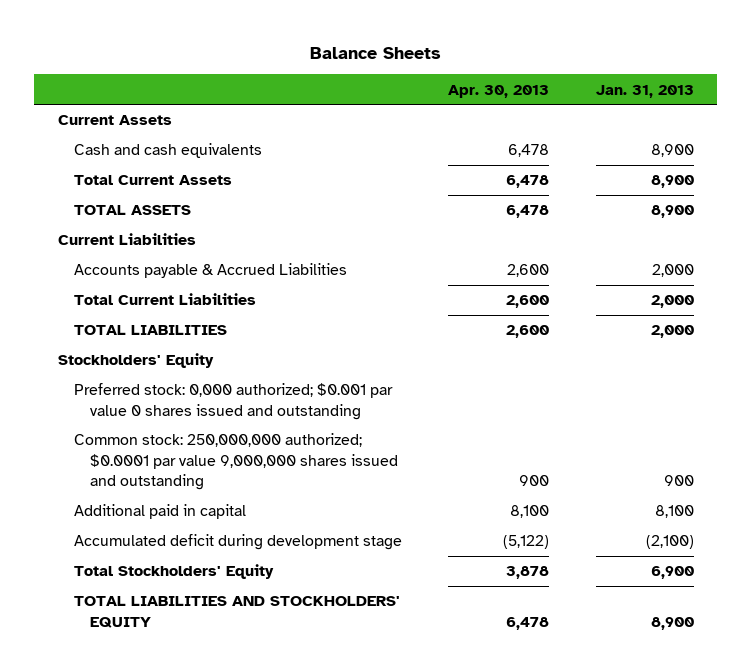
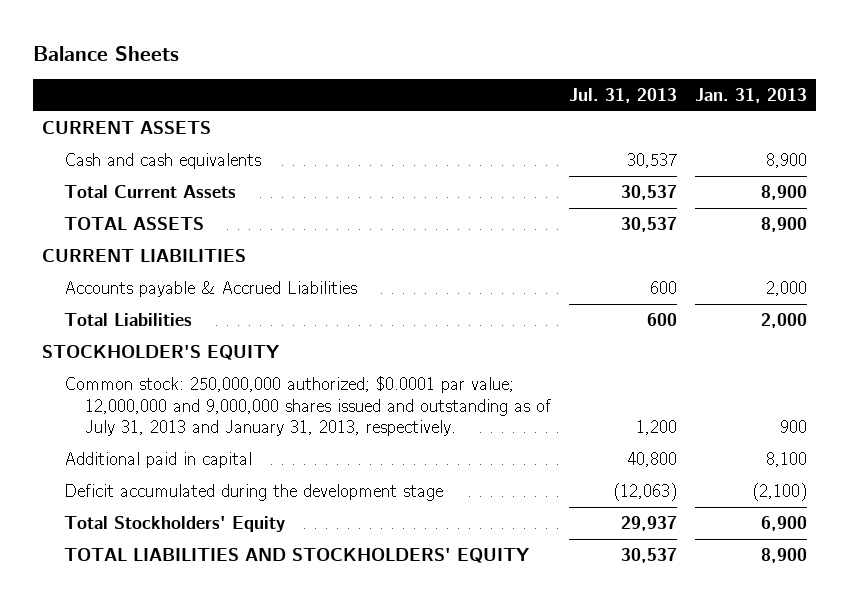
[448,84,550,98] Apr. 30, 2013 -> none
none -> [569,87,678,103] Jul. 31, 2013
[57,115,172,126] Current Assets -> [42,121,212,135] CURRENT ASSETS
[57,233,196,246] Current Liabilities -> [42,249,247,263] CURRENT LIABILITIES
[73,293,256,306] Total Current Liabilities -> none
[73,383,393,420] Preferred stock: 0,000 authorized; $0.001 par value 0 shares issued and outstanding -> none
[73,325,227,336] TOTAL LIABILITIES -> [63,313,192,327] Total Liabilities
[57,353,214,369] Stockholders' Equity -> [42,345,281,361] STOCKHOLDER'S EQUITY
[73,433,399,490] Common stock: 250,000,000 authorized; $0.0001 par value 9,000,000 shares issued and outstanding -> [63,376,552,436] Common stock: 250,000,000 authorized; $0.0001 par value; 12,000,000 and 9,000,000 shares issued and outstanding as of July 31, 2013 and January 31, 2013, respectively.
[73,534,402,551] Accumulated deficit during development stage -> [63,484,443,502] Deficit accumulated during the development stage

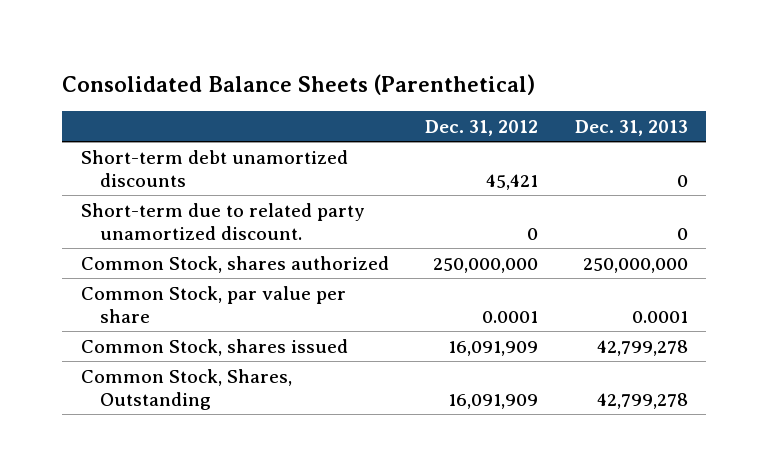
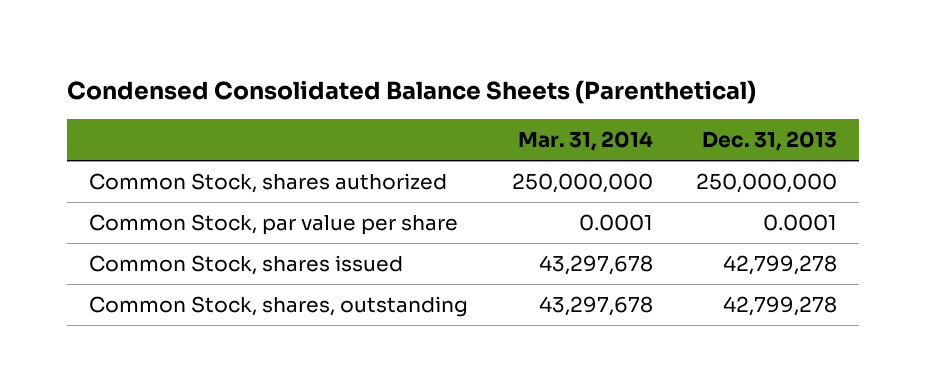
[62,74,536,96] Consolidated Balance Sheets (Parenthetical) -> [66,79,756,104] Condensed Consolidated Balance Sheets (Parenthetical)
[425,119,539,136] Dec. 31, 2012 -> none
none -> [517,131,653,152] Mar. 31, 2014
[80,149,348,187] Short-term debt unamortized discounts -> none
[80,202,365,240] Short-term due to related party unamortized discount. -> none
[80,368,292,410] Common Stock, Shares, Outstanding -> [88,295,468,317] Common Stock, shares, outstanding

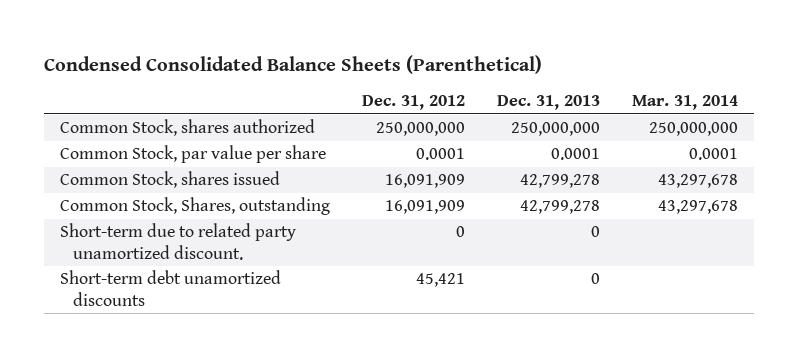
none -> [361,95,465,111] Dec. 31, 2012
[88,295,468,317] Common Stock, shares, outstanding -> [59,197,330,216] Common Stock, Shares, outstanding
none -> [59,223,296,260] Short-term due to related party unamortized discount.
none -> [59,270,281,306] Short-term debt unamortized discounts

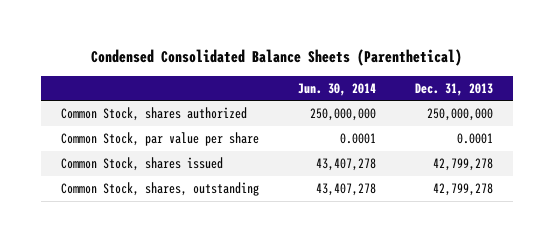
[361,95,465,111] Dec. 31, 2012 -> none
[632,95,739,111] Mar. 31, 2014 -> none
none -> [298,82,377,96] Jun. 30, 2014
[59,223,296,260] Short-term due to related party unamortized discount. -> none
[59,270,281,306] Short-term debt unamortized discounts -> none
[59,197,330,216] Common Stock, Shares, outstanding -> [60,182,259,197] Common Stock, shares, outstanding

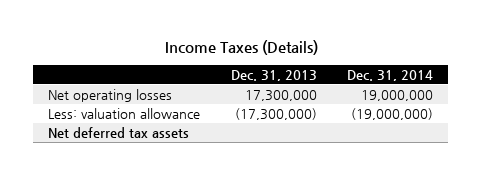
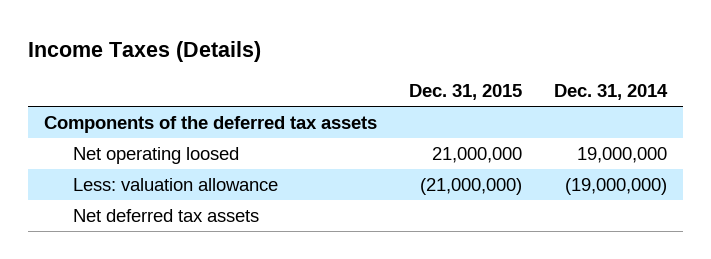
[230,69,317,81] Dec. 31, 2013 -> none
none -> [408,84,522,101] Dec. 31, 2015
none -> [43,115,377,133] Components of the deferred tax assets
[48,88,173,102] Net operating losses -> [73,146,240,164] Net operating loosed

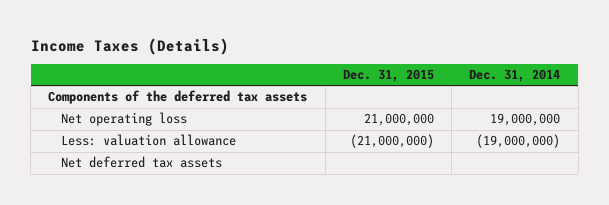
[73,146,240,164] Net operating loosed -> [60,112,187,127] Net operating loss

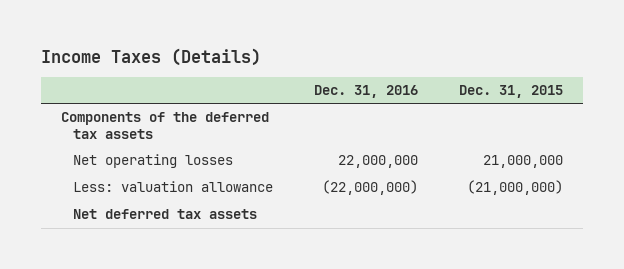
[469,68,561,82] Dec. 31, 2014 -> none
none -> [314,85,419,99] Dec. 31, 2016
[60,112,187,127] Net operating loss -> [73,154,234,169] Net operating losses

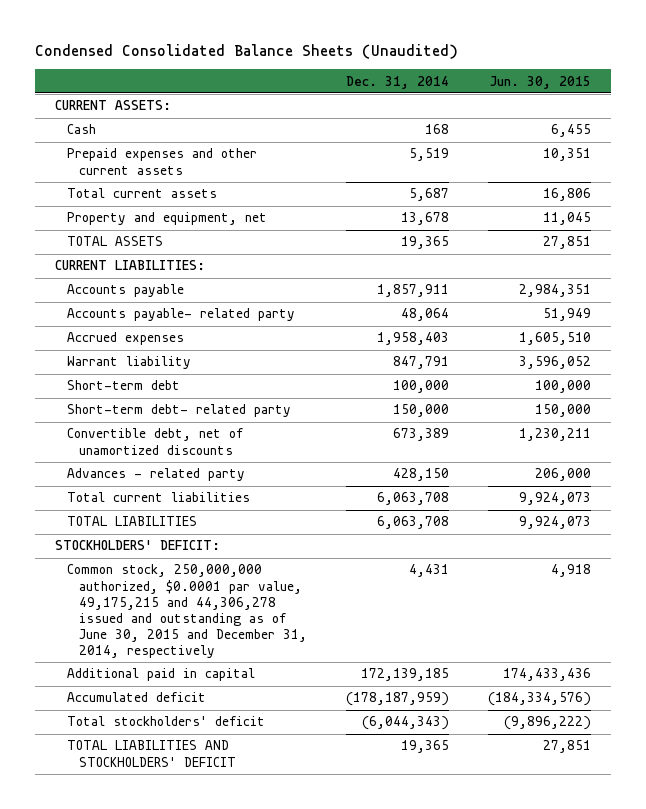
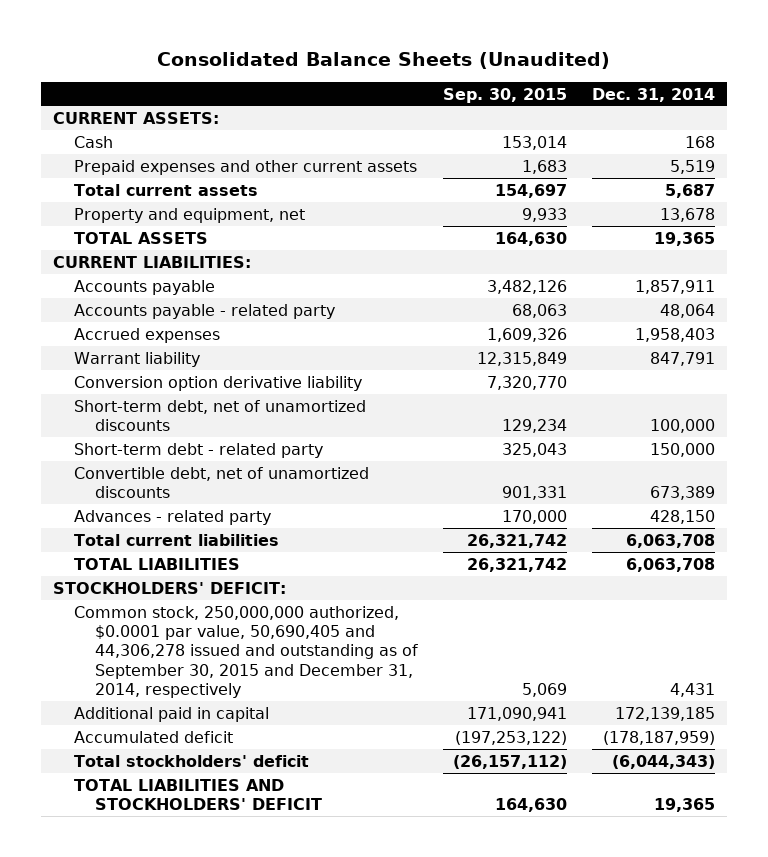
[35,43,459,59] Condensed Consolidated Balance Sheets (Unaudited) -> [157,51,611,69] Consolidated Balance Sheets (Unaudited)
[490,75,592,89] Jun. 30, 2015 -> none
none -> [442,87,567,103] Sep. 30, 2015
[66,308,295,322] Accounts payable- related party -> [74,303,336,319] Accounts payable - related party
none -> [74,375,363,391] Conversion option derivative liability
[66,380,180,391] Short-term debt -> [74,399,367,432] Short-term debt, net of unamortized discounts
[66,404,291,418] Short-term debt- related party -> [74,442,324,458] Short-term debt - related party
[66,564,307,659] Common stock, 250,000,000 authorized, $0.0001 par value, 49,175,215 and 44,306,278 issued and outstanding as of June 30, 2015 and December 31, 2014, respectively -> [74,605,419,699] Common stock, 250,000,000 authorized, $0.0001 par value, 50,690,405 and 44,306,278 issued and outstanding as of September 30, 2015 and December 31, 2014, respectively

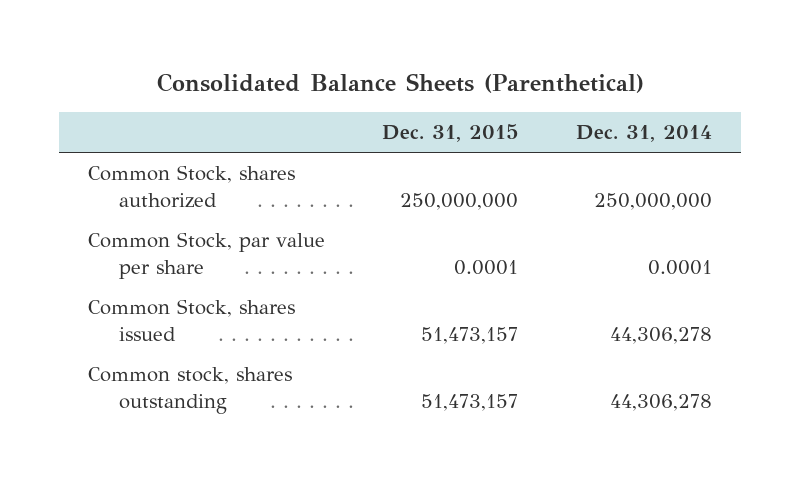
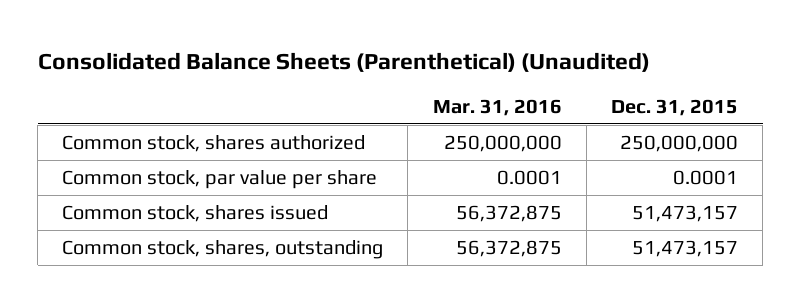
[156,73,644,94] Consolidated Balance Sheets (Parenthetical) -> [37,51,650,72] Consolidated Balance Sheets (Parenthetical) (Unaudited)
[575,125,712,143] Dec. 31, 2014 -> none
none -> [432,98,562,116] Mar. 31, 2016
[87,165,295,208] Common Stock, shares authorized -> [62,134,366,152] Common stock, shares authorized
[87,232,325,279] Common Stock, par value per share -> [62,169,378,189] Common stock, par value per share
[87,299,295,341] Common Stock, shares issued -> [62,204,329,222] Common stock, shares issued
[87,367,292,414] Common stock, shares outstanding -> [62,239,384,259] Common stock, shares, outstanding

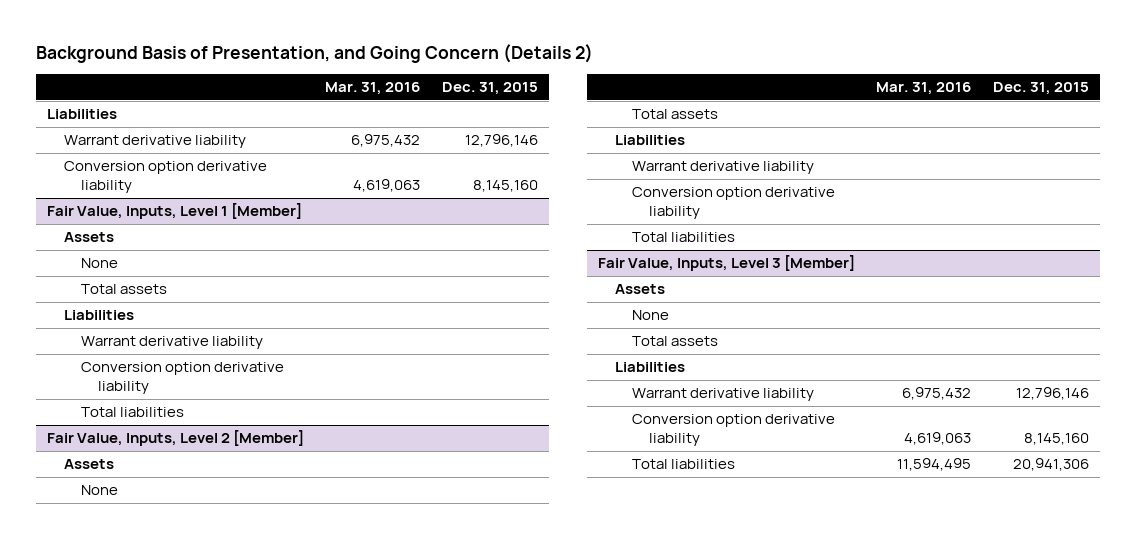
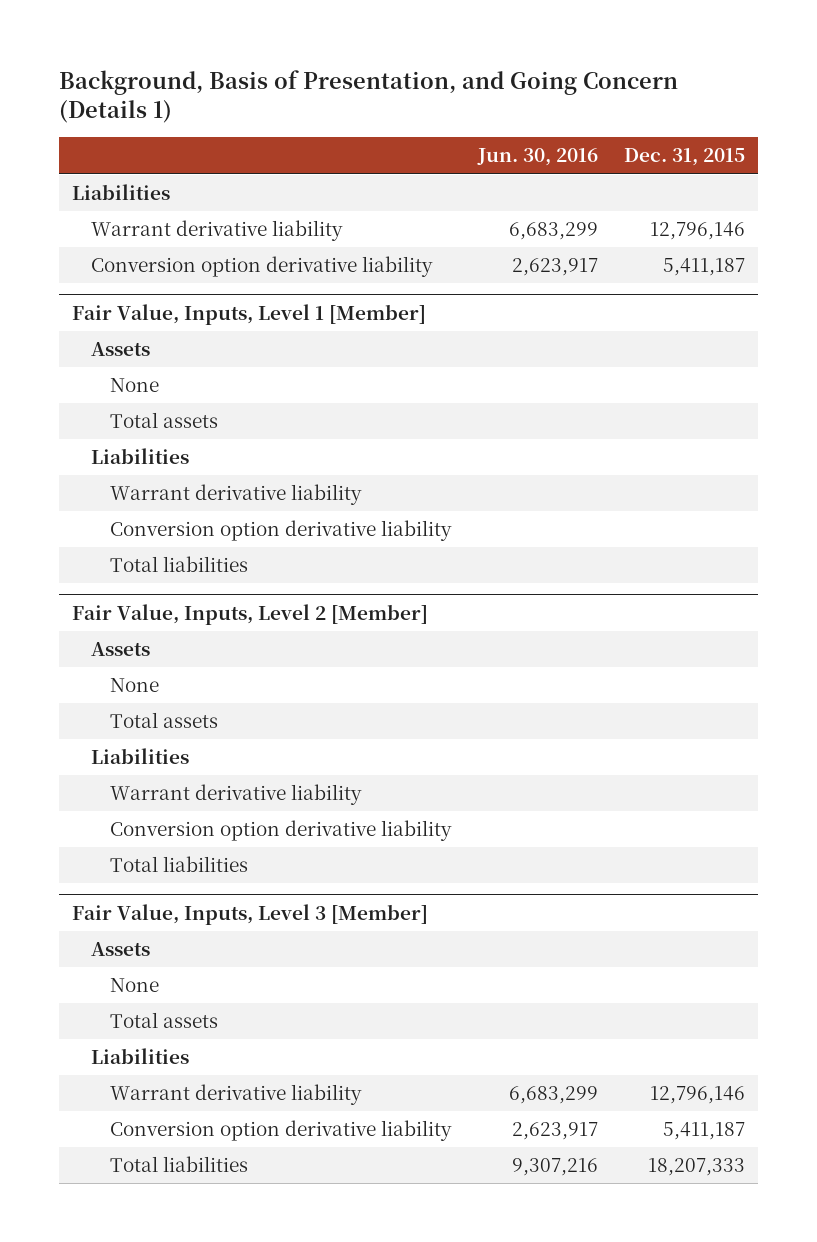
[35,44,593,64] Background Basis of Presentation, and Going Concern (Details 2) -> [58,69,678,124] Background, Basis of Presentation, and Going Concern (Details 1)
[325,82,421,96] Mar. 31, 2016 -> none
none -> [476,148,598,167] Jun. 30, 2016
[473,180,539,193] 8,145,160 -> [662,258,745,277] 5,411,187
[1024,433,1090,446] 8,145,160 -> [662,1122,745,1141] 5,411,187
[1013,458,1090,472] 20,941,306 -> [647,1158,745,1177] 18,207,333

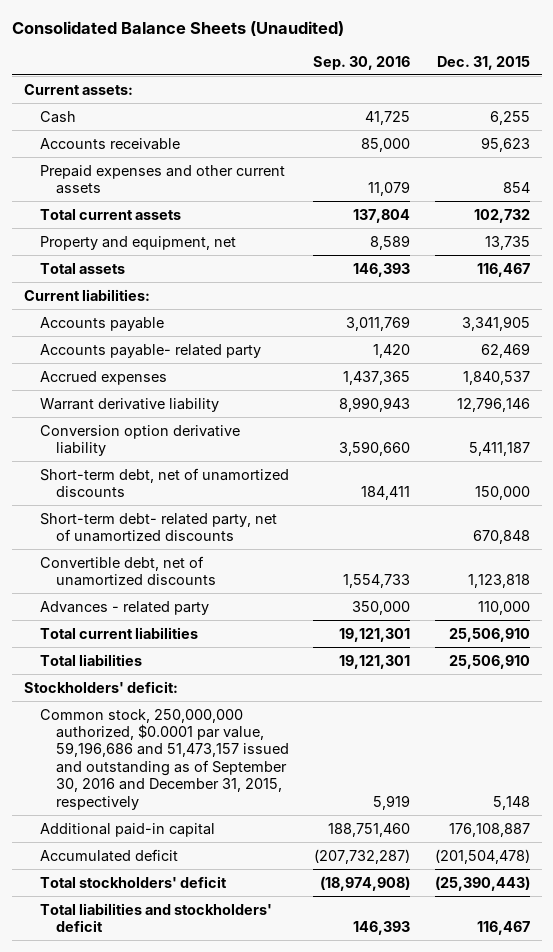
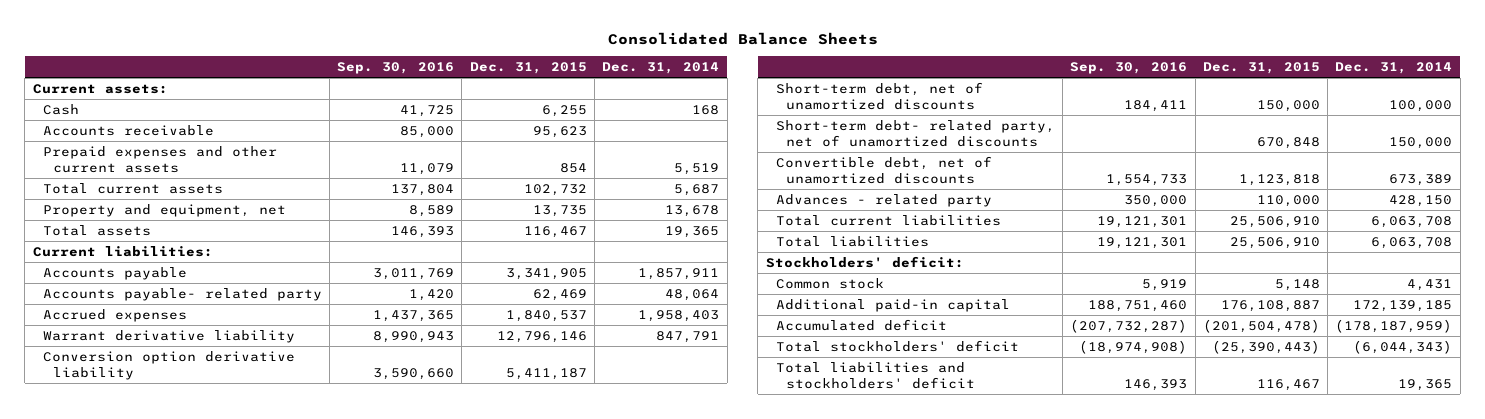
[11,20,344,36] Consolidated Balance Sheets (Unaudited) -> [607,31,878,45] Consolidated Balance Sheets
none -> [602,61,720,74] Dec. 31, 2014
[39,708,289,810] Common stock, 250,000,000 authorized, $0.0001 par value, 59,196,686 and 51,473,157 issued and outstanding as of September 30, 2016 and December 31, 2015, respectively -> [775,277,884,289] Common stock

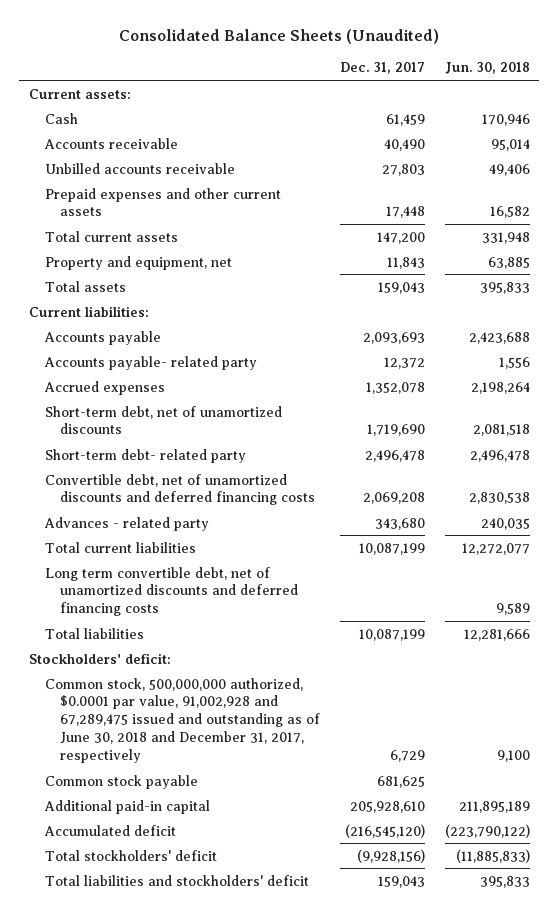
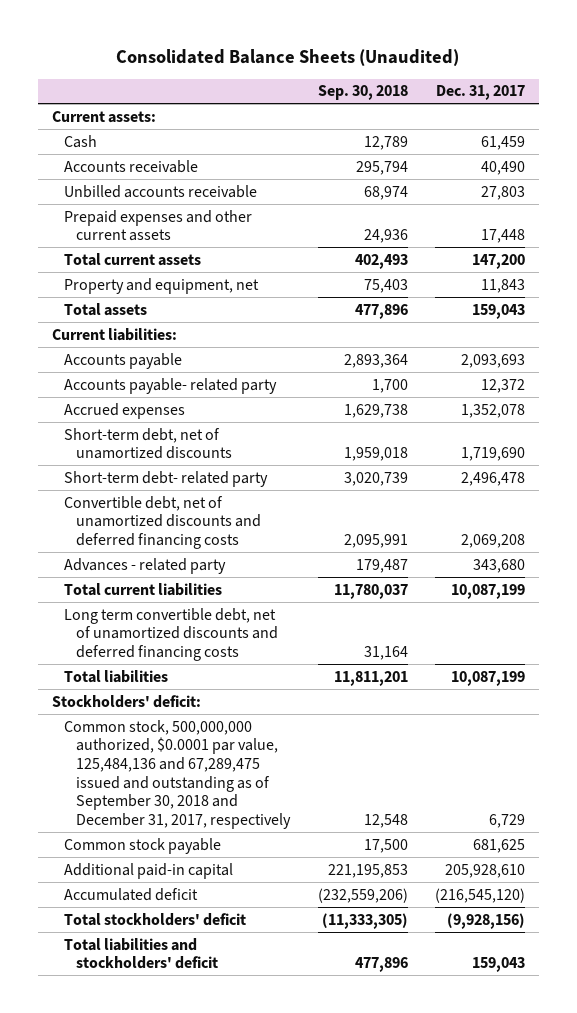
[444,62,530,75] Jun. 30, 2018 -> none
none -> [317,85,408,101] Sep. 30, 2018
[44,677,321,763] Common stock, 500,000,000 authorized, $0.0001 par value, 91,002,928 and 67,289,475 issued and outstanding as of June 30, 2018 and December 31, 2017, respectively -> [63,719,292,830] Common stock, 500,000,000 authorized, $0.0001 par value, 125,484,136 and 67,289,475 issued and outstanding as of September 30, 2018 and December 31, 2017, respectively

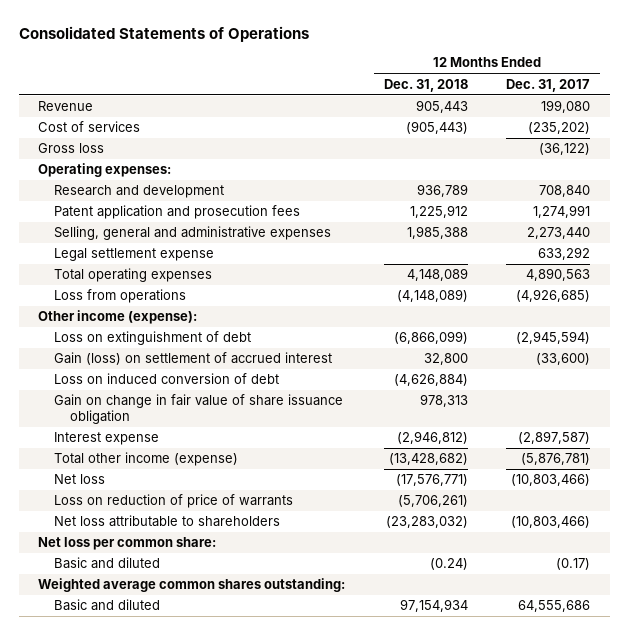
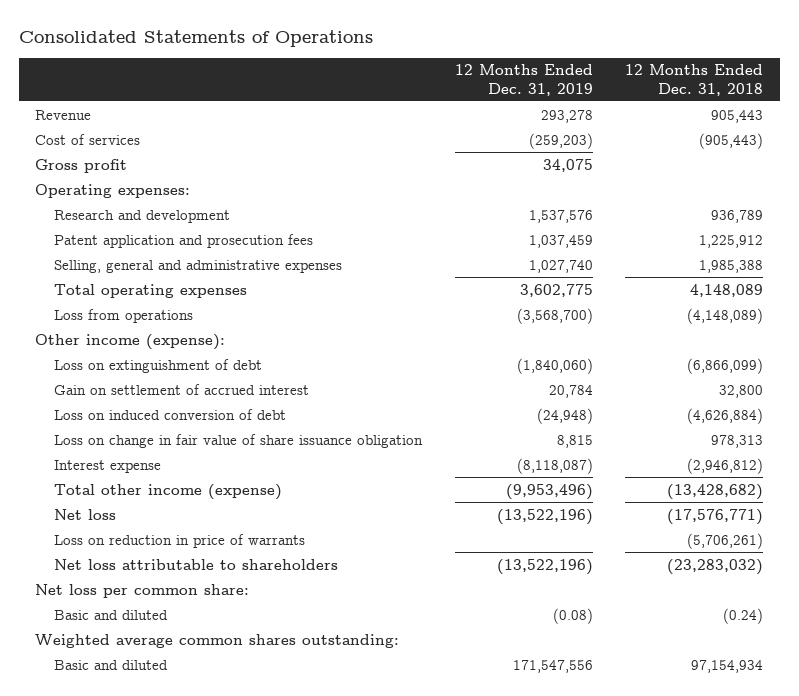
[506,78,591,92] Dec. 31, 2017 -> none
none -> [454,64,593,96] 12 Months Ended Dec. 31, 2019
[38,143,105,154] Gross loss -> [35,158,128,173] Gross profit
[54,248,215,262] Legal settlement expense -> none
[54,352,333,366] Gain (loss) on settlement of accrued interest -> [54,383,310,395] Gain on settlement of accrued interest
[54,394,344,425] Gain on change in fair value of share issuance obligation -> [54,433,424,448] Loss on change in fair value of share issuance obligation
[54,494,294,509] Loss on reduction of price of warrants -> [54,533,306,548] Loss on reduction in price of warrants

